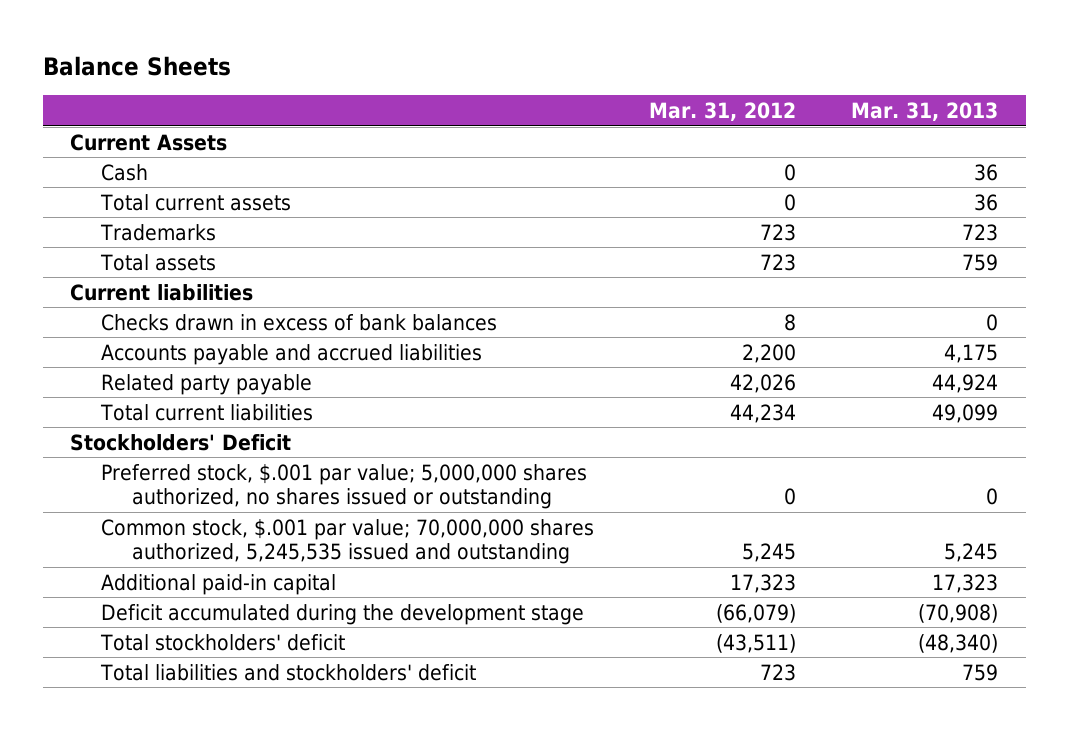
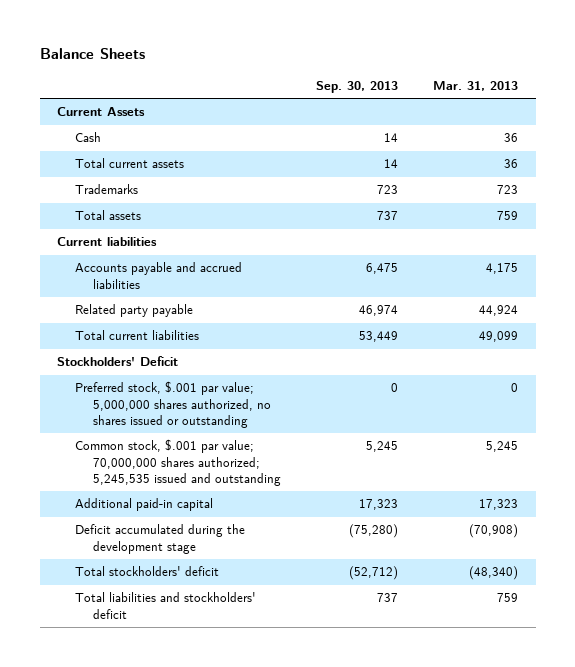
[649,101,797,121] Mar. 31, 2012 -> none
none -> [315,80,398,93] Sep. 30, 2013
[101,313,498,331] Checks drawn in excess of bank balances -> none
[101,518,595,565] Common stock, $.001 par value; 70,000,000 shares authorized, 5,245,535 issued and outstanding -> [74,439,281,486] Common stock, $.001 par value; 70,000,000 shares authorized; 5,245,535 issued and outstanding

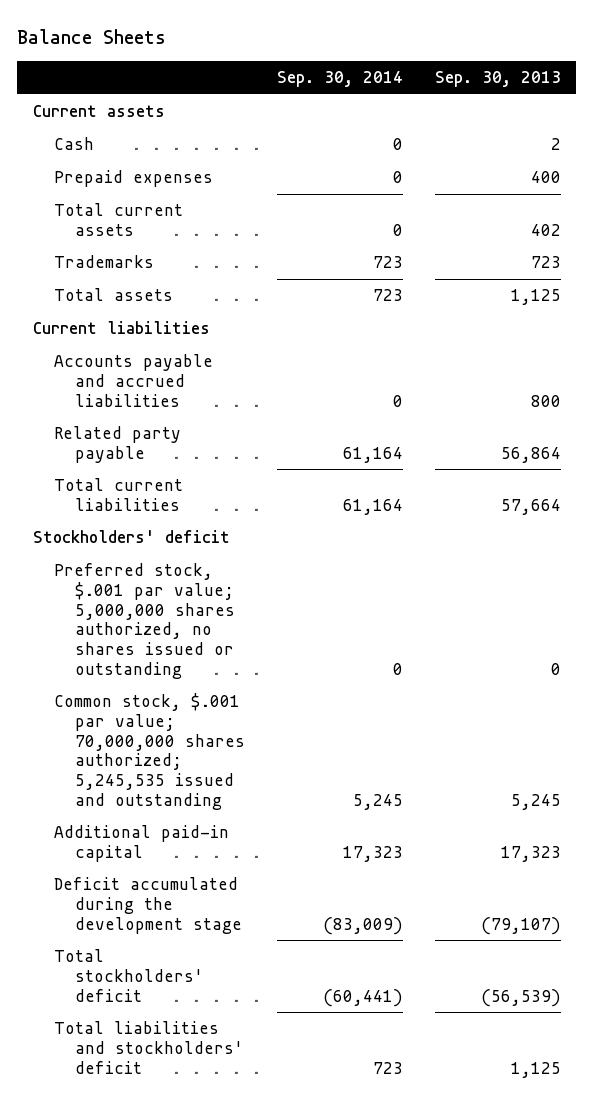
[433,80,519,91] Mar. 31, 2013 -> none
none -> [276,71,403,88] Sep. 30, 2014
[57,107,146,117] Current Assets -> [33,105,166,118] Current assets
[383,133,398,143] 14 -> [550,138,561,151] 2
none -> [54,170,214,188] Prepaid expenses
[383,159,398,169] 14 -> [530,223,561,236] 402
[376,211,398,221] 737 -> [510,289,561,306] 1,125
[365,263,398,275] 6,475 -> [530,394,561,407] 800
[358,305,398,317] 46,974 -> [500,446,561,463] 56,864
[358,331,398,343] 53,449 -> [500,498,561,515] 57,664
[57,356,179,367] Stockholders' Deficit -> [33,530,231,544] Stockholders' deficit
[348,524,398,539] (75,280) -> [480,916,561,935] (79,107)
[348,566,398,581] (52,712) -> [480,988,561,1007] (56,539)
[376,593,398,603] 737 -> [510,1061,561,1078] 1,125

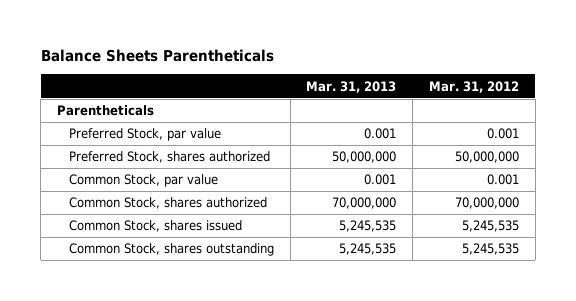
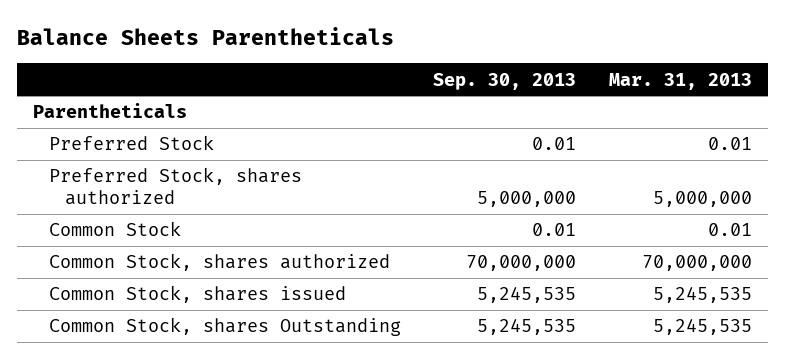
[428,80,519,93] Mar. 31, 2012 -> none
none -> [433,72,577,90] Sep. 30, 2013
[68,128,221,142] Preferred Stock, par value -> [48,135,214,151] Preferred Stock
[364,128,397,140] 0.001 -> [707,137,752,151] 0.01
[332,151,397,164] 50,000,000 -> [652,191,752,208] 5,000,000
[68,174,218,188] Common Stock, par value -> [48,221,181,237] Common Stock
[364,174,397,186] 0.001 -> [707,223,752,237] 0.01
[68,243,274,257] Common Stock, shares outstanding -> [48,317,401,337] Common Stock, shares Outstanding

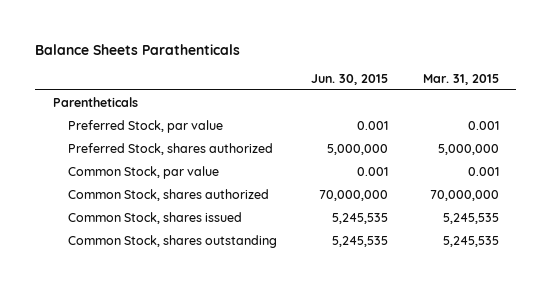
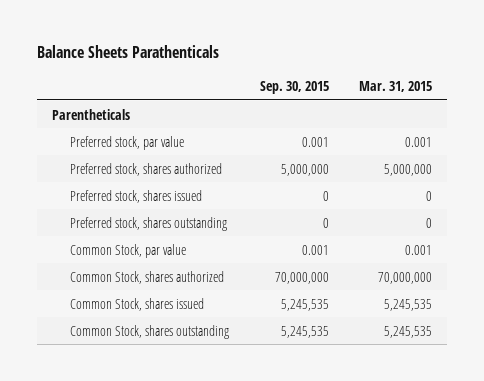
[311,73,389,85] Jun. 30, 2015 -> none
none -> [259,80,329,94] Sep. 30, 2015
[67,119,223,133] Preferred Stock, par value -> [70,135,185,150] Preferred stock, par value
[67,142,273,155] Preferred Stock, shares authorized -> [70,162,223,176] Preferred stock, shares authorized
none -> [70,189,203,203] Preferred stock, shares issued
none -> [70,216,228,231] Preferred stock, shares outstanding

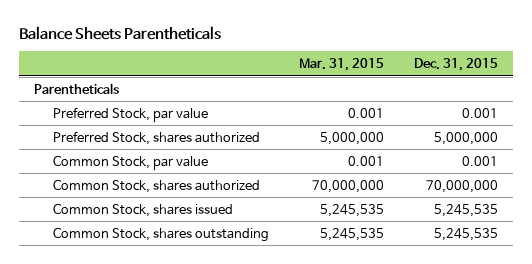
[36,45,219,59] Balance Sheets Parathenticals -> [19,25,222,40] Balance Sheets Parentheticals
[259,80,329,94] Sep. 30, 2015 -> none
none -> [413,58,498,72] Dec. 31, 2015
[70,189,203,203] Preferred stock, shares issued -> none
[70,216,228,231] Preferred stock, shares outstanding -> none
[70,135,185,150] Preferred stock, par value -> [53,106,209,122] Preferred Stock, par value
[70,162,223,176] Preferred stock, shares authorized -> [53,130,261,145] Preferred Stock, shares authorized

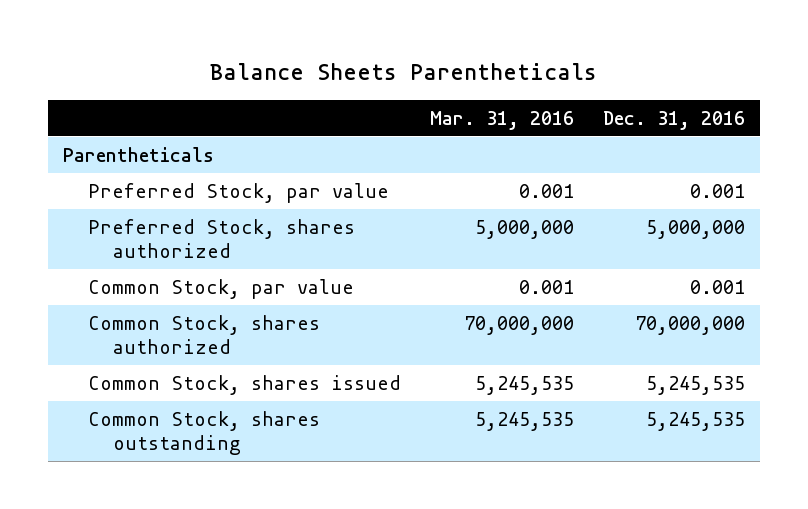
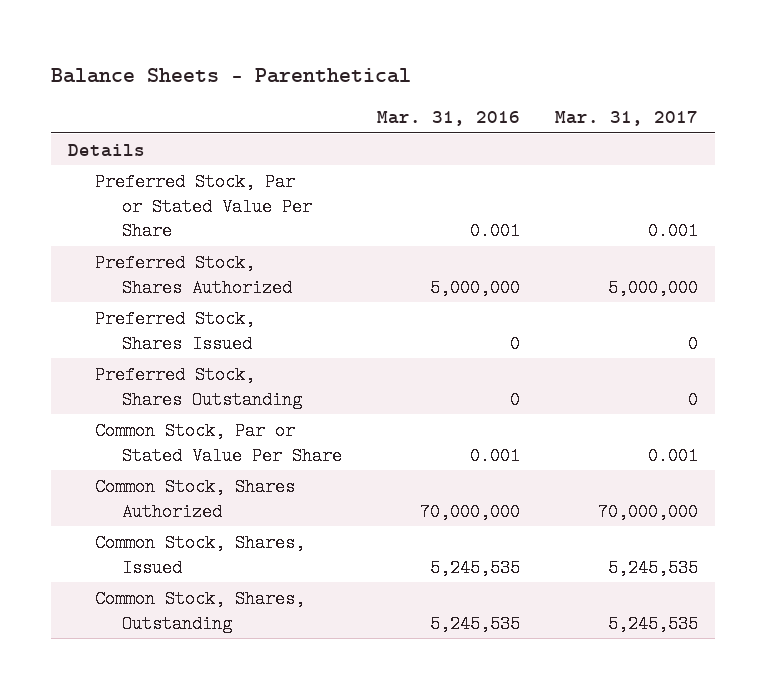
[210,62,598,80] Balance Sheets Parentheticals -> [50,67,411,83] Balance Sheets - Parenthetical
[603,110,746,130] Dec. 31, 2016 -> none
none -> [554,111,698,127] Mar. 31, 2017
[63,146,215,162] Parentheticals -> none
none -> [68,143,146,157] Details
[88,182,390,203] Preferred Stock, par value -> [95,172,312,241] Preferred Stock, Par or Stated Value Per Share
[88,218,356,258] Preferred Stock, shares authorized -> [95,253,292,297] Preferred Stock, Shares Authorized
none -> [95,309,256,353] Preferred Stock, Shares Issued
none -> [95,365,302,409] Preferred Stock, Shares Outstanding
[88,278,355,299] Common Stock, par value -> [95,421,342,465] Common Stock, Par or Stated Value Per Share
[88,314,321,354] Common Stock, shares authorized -> [95,477,296,521] Common Stock, Shares Authorized
[88,374,402,395] Common Stock, shares issued -> [95,533,306,577] Common Stock, Shares, Issued
[88,410,321,455] Common Stock, shares outstanding -> [95,589,306,633] Common Stock, Shares, Outstanding

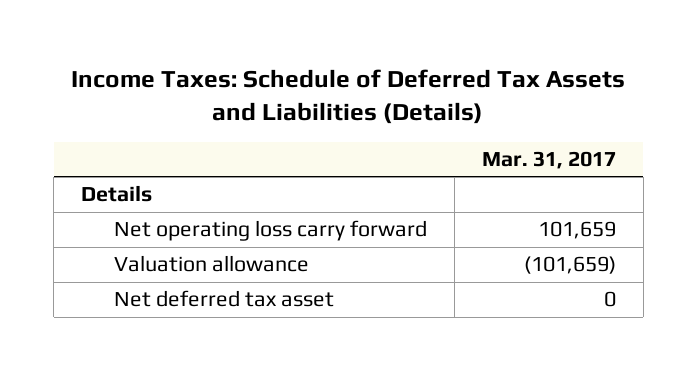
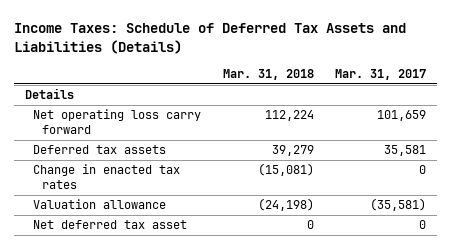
none -> [222,69,314,81] Mar. 31, 2018
none -> [33,145,167,155] Deferred tax assets
none -> [33,164,181,190] Change in enacted tax rates
[523,256,616,275] (101,659) -> [370,198,427,212] (35,581)

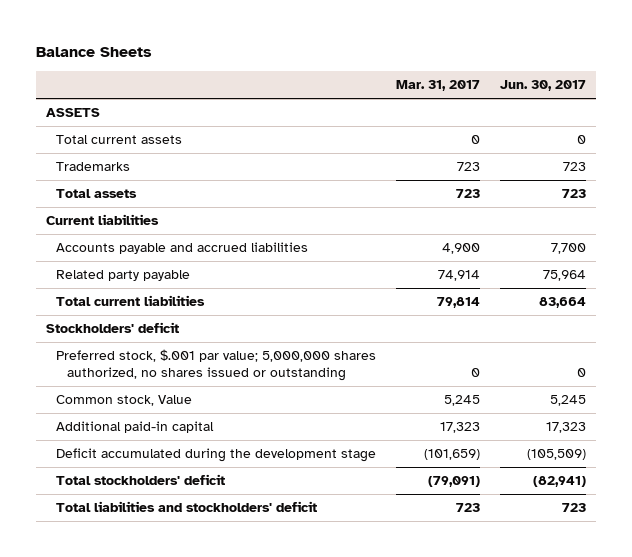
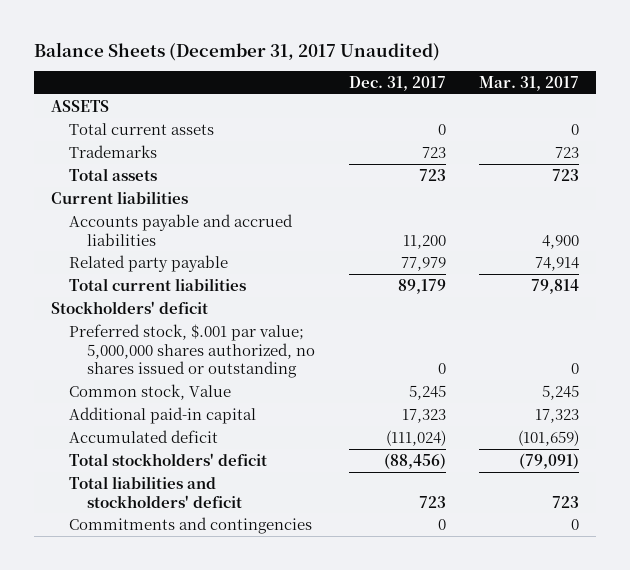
[35,47,152,58] Balance Sheets -> [33,41,440,61] Balance Sheets (December 31, 2017 Unaudited)
[500,80,587,92] Jun. 30, 2017 -> none
none -> [348,76,446,92] Dec. 31, 2017
[56,448,377,463] Deficit accumulated during the development stage -> [68,429,218,443] Accumulated deficit
none -> [68,516,312,534] Commitments and contingencies

